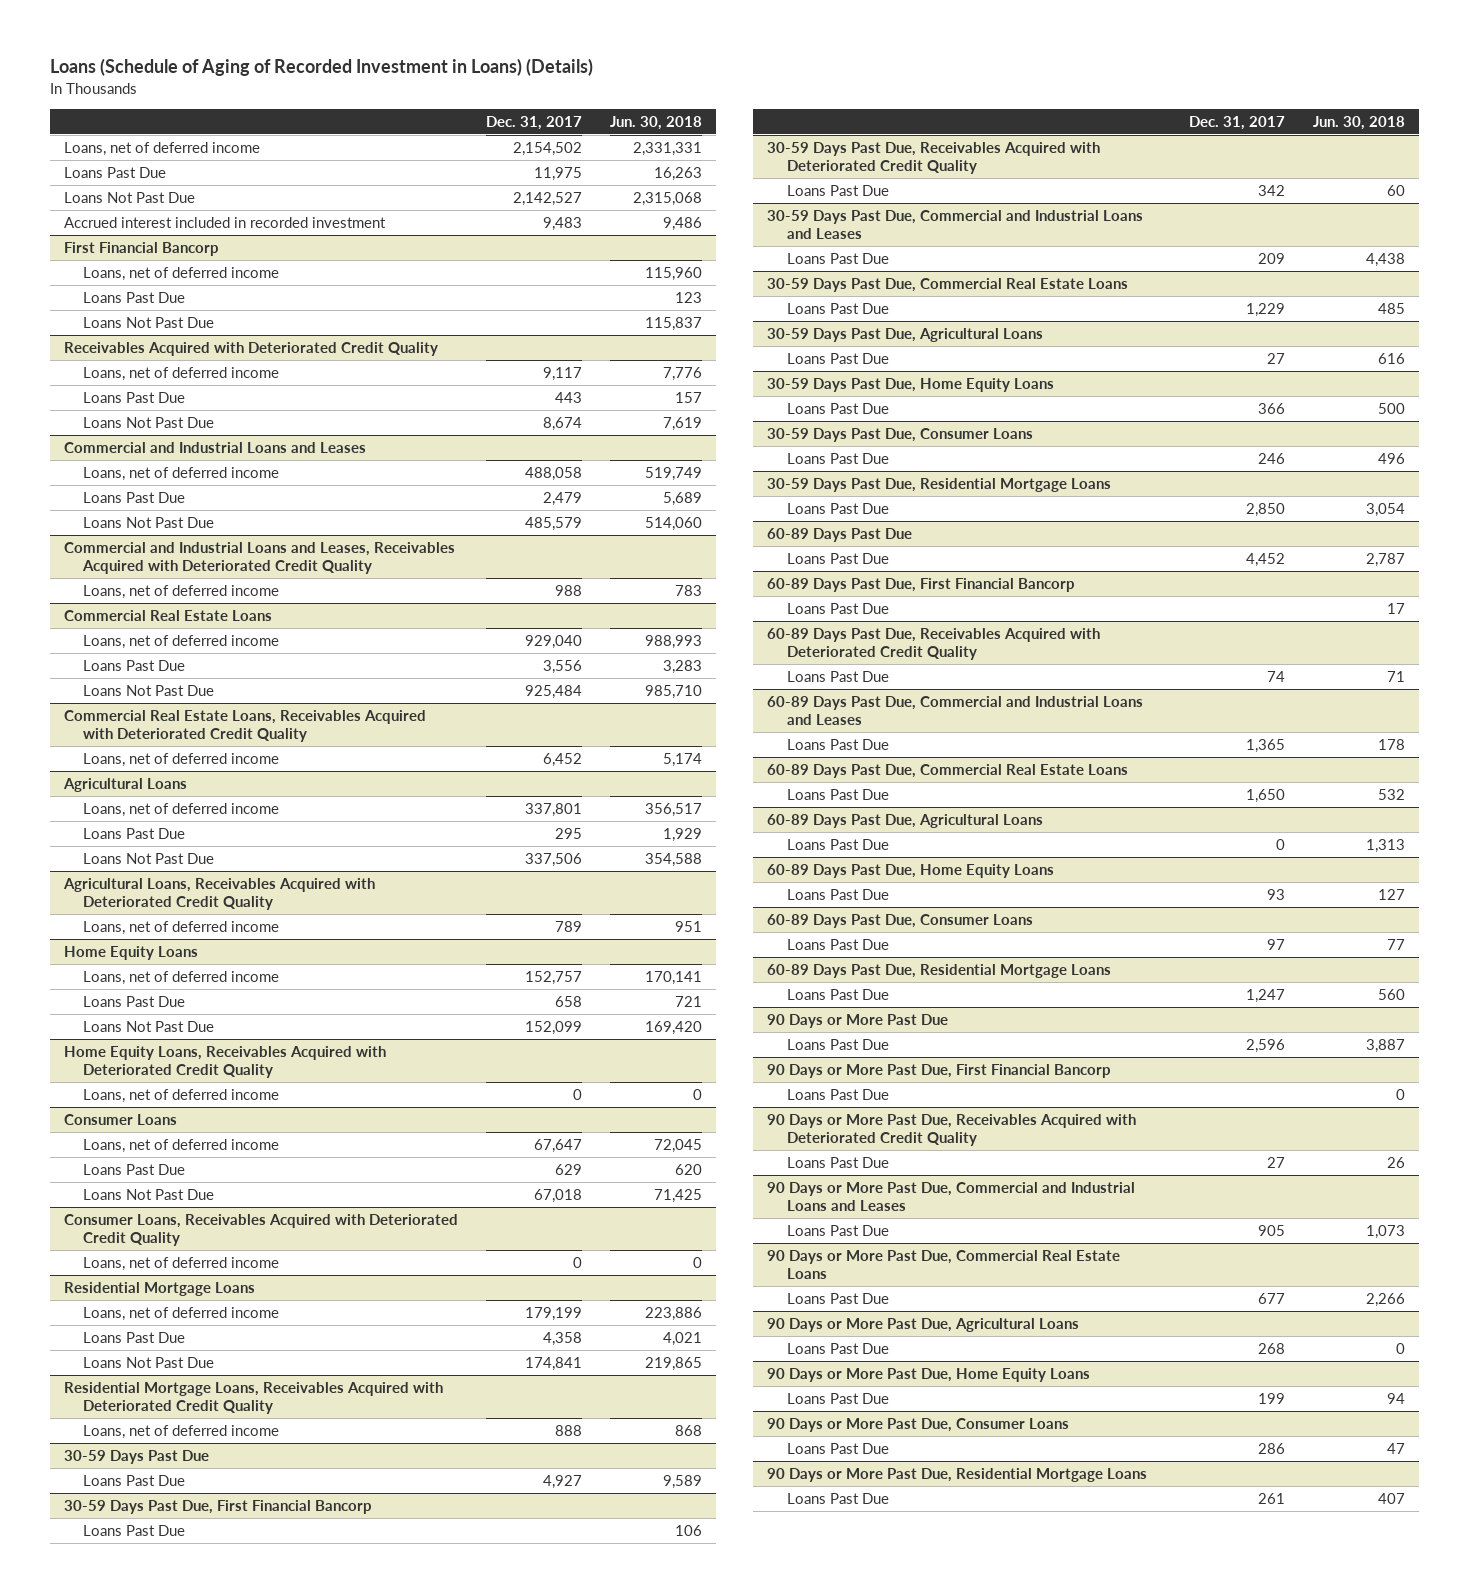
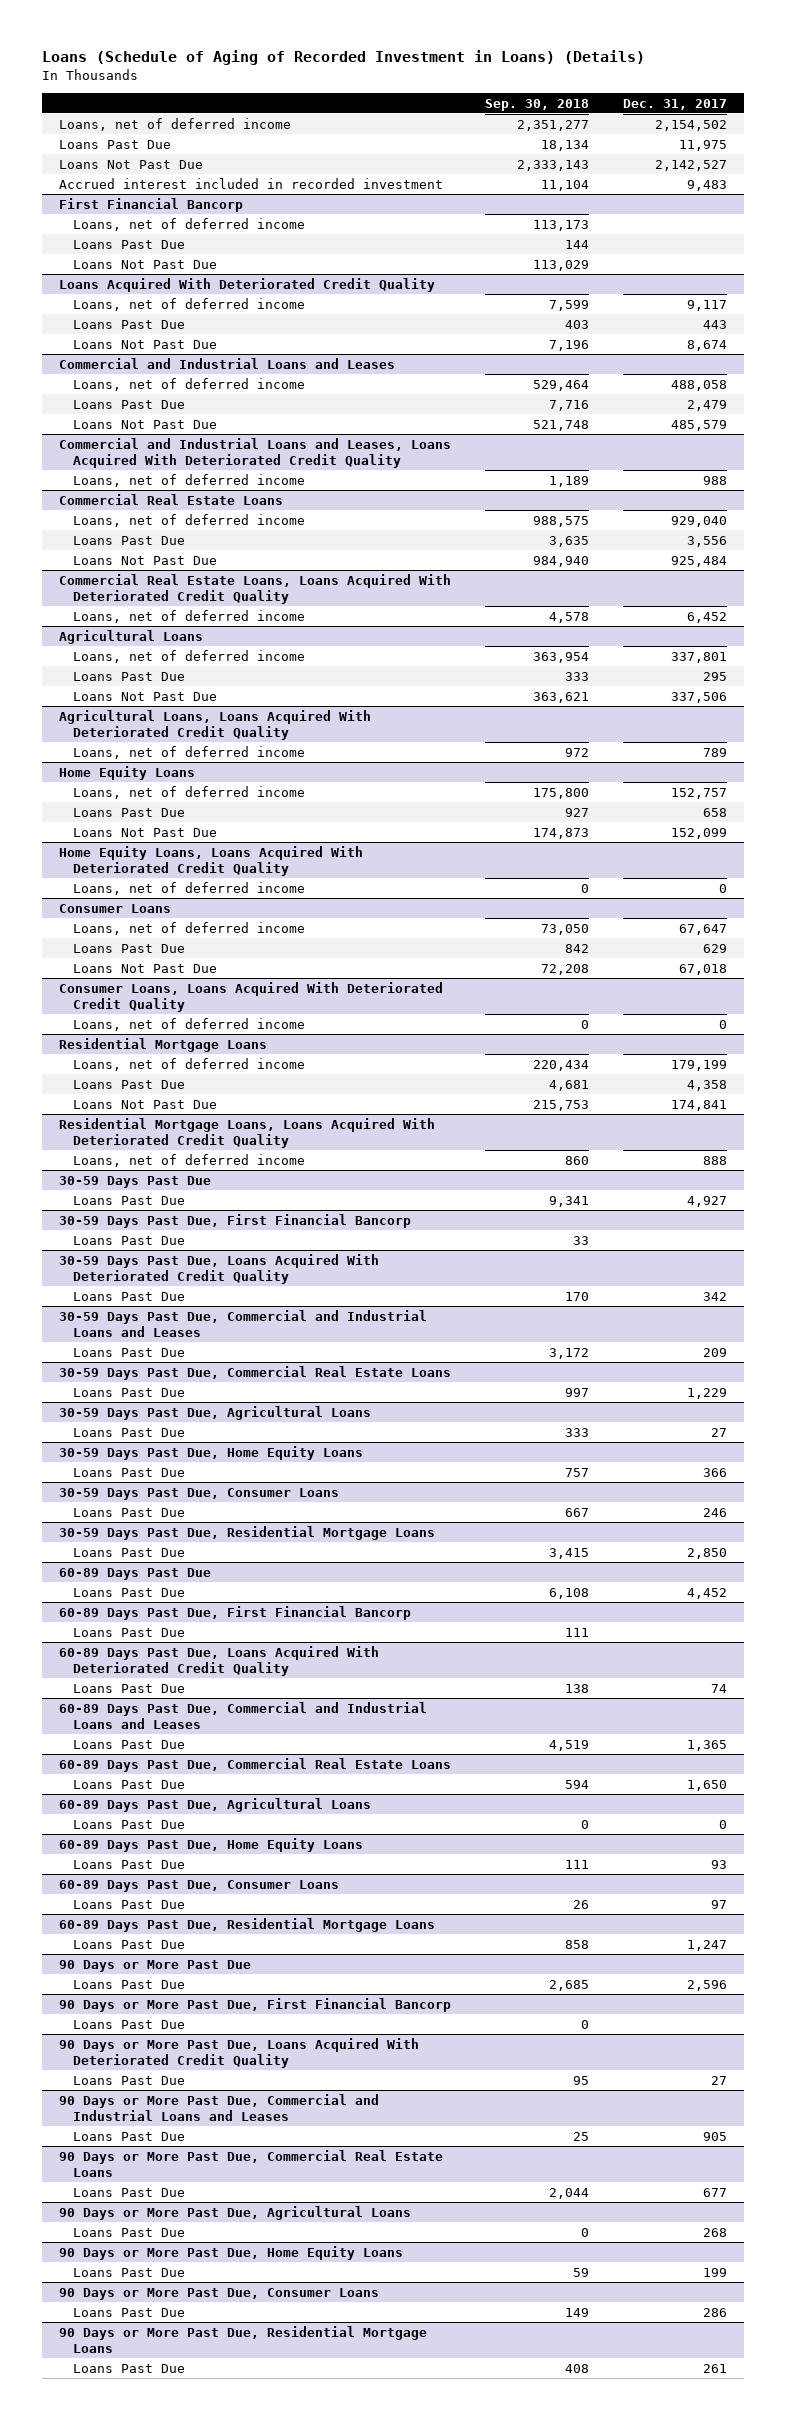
[609,115,702,130] Jun. 30, 2018 -> none
none -> [485,98,590,111] Sep. 30, 2018
[63,341,438,356] Receivables Acquired with Deteriorated Credit Quality -> [59,277,436,292] Loans Acquired With Deteriorated Credit Quality
[63,541,455,574] Commercial and Industrial Loans and Leases, Receivables Acquired with Deteriorated Credit Quality -> [59,437,452,469] Commercial and Industrial Loans and Leases, Loans Acquired With Deteriorated Credit Quality
[63,709,426,742] Commercial Real Estate Loans, Receivables Acquired with Deteriorated Credit Quality -> [59,573,452,605] Commercial Real Estate Loans, Loans Acquired With Deteriorated Credit Quality
[62,877,375,910] Agricultural Loans, Receivables Acquired with Deteriorated Credit Quality -> [59,709,372,741] Agricultural Loans, Loans Acquired With Deteriorated Credit Quality
[63,1045,386,1078] Home Equity Loans, Receivables Acquired with Deteriorated Credit Quality -> [59,845,364,877] Home Equity Loans, Loans Acquired With Deteriorated Credit Quality
[63,1213,458,1246] Consumer Loans, Receivables Acquired with Deteriorated Credit Quality -> [59,981,444,1013] Consumer Loans, Loans Acquired With Deteriorated Credit Quality
[63,1381,443,1414] Residential Mortgage Loans, Receivables Acquired with Deteriorated Credit Quality -> [59,1117,436,1149] Residential Mortgage Loans, Loans Acquired With Deteriorated Credit Quality
[767,141,1101,174] 30-59 Days Past Due, Receivables Acquired with Deteriorated Credit Quality -> [59,1253,380,1285] 30-59 Days Past Due, Loans Acquired With Deteriorated Credit Quality
[767,627,1101,660] 60-89 Days Past Due, Receivables Acquired with Deteriorated Credit Quality -> [59,1645,380,1677] 60-89 Days Past Due, Loans Acquired With Deteriorated Credit Quality
[767,1113,1137,1146] 90 Days or More Past Due, Receivables Acquired with Deteriorated Credit Quality -> [59,2037,420,2069] 90 Days or More Past Due, Loans Acquired With Deteriorated Credit Quality

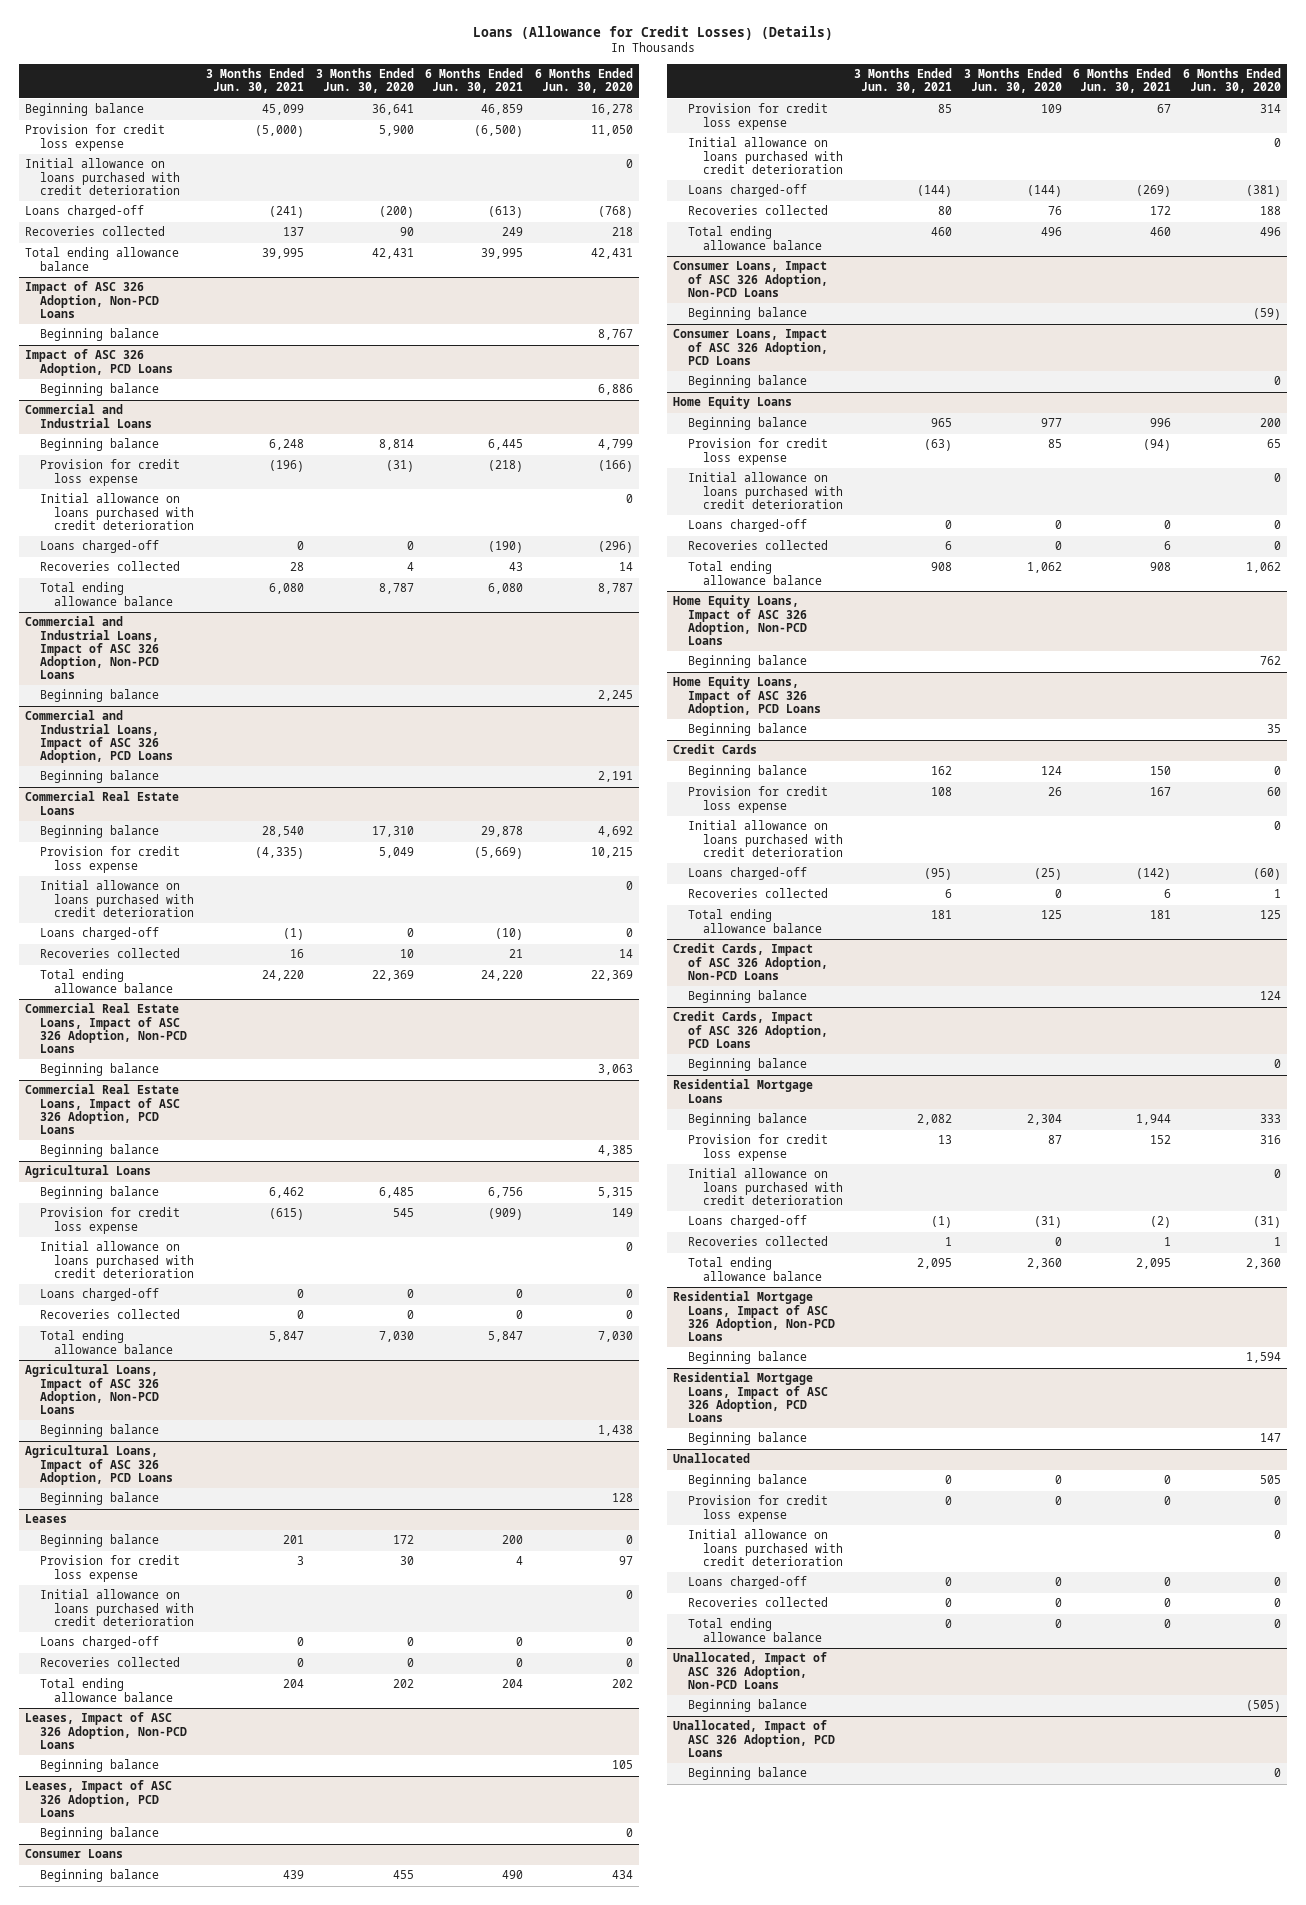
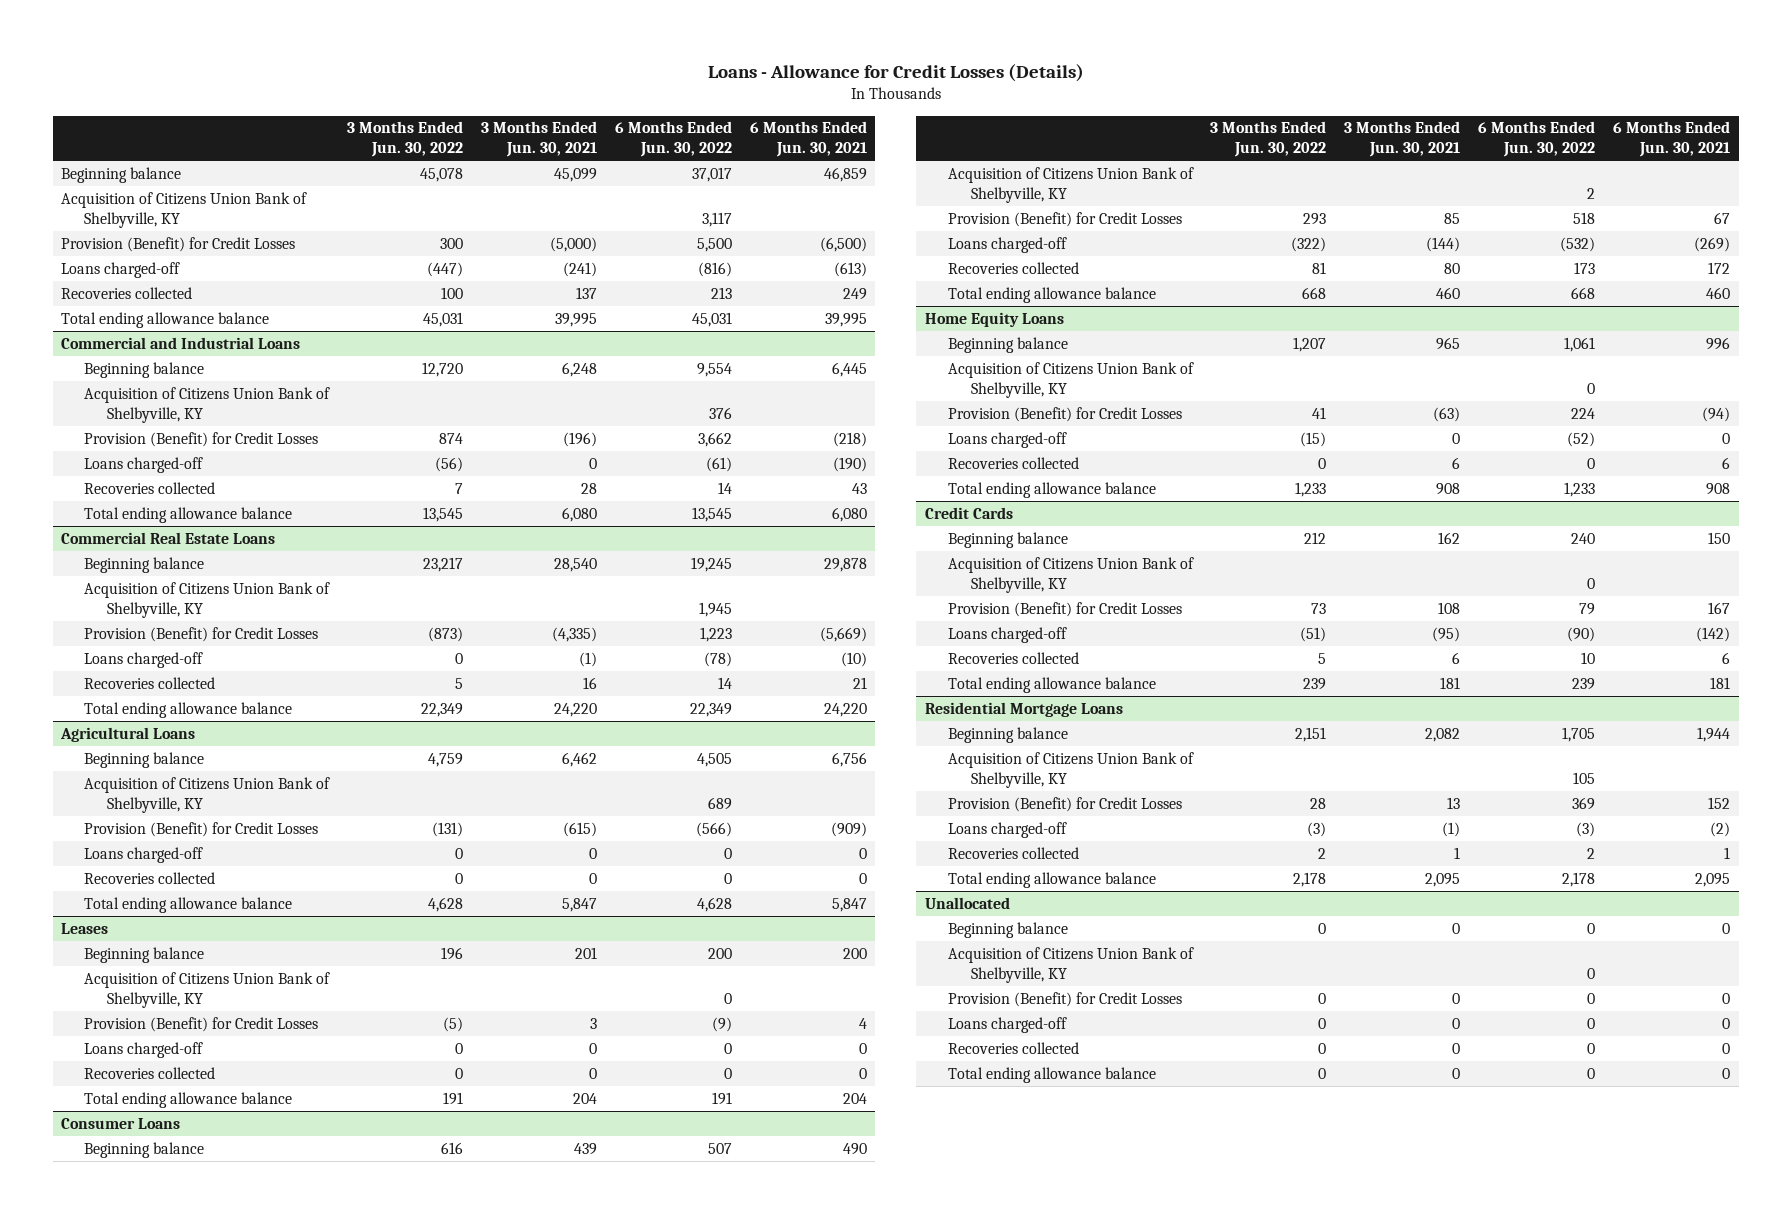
[473,25,834,40] Loans (Allowance for Credit Losses) (Details) -> [707,63,1084,82] Loans - Allowance for Credit Losses (Details)
[315,68,414,94] 3 Months Ended Jun. 30, 2020 -> none
[535,68,634,94] 6 Months Ended Jun. 30, 2020 -> none
none -> [347,121,464,158] 3 Months Ended Jun. 30, 2022
none -> [614,121,732,158] 6 Months Ended Jun. 30, 2022
[25,158,180,195] Initial allowance on loans purchased with credit deterioration -> none
none -> [61,191,308,228] Acquisition of Citizens Union Bank of Shelbyville, KY
[25,124,166,151] Provision for credit loss expense -> [61,236,296,252] Provision (Benefit) for Credit Losses
[25,281,159,318] Impact of ASC 326 Adoption, Non-PCD Loans -> none
[39,328,159,342] Beginning balance -> none
[25,349,173,376] Impact of ASC 326 Adoption, PCD Loans -> none
[39,383,159,397] Beginning balance -> none
[39,493,195,530] Initial allowance on loans purchased with credit deterioration -> none
none -> [84,386,331,423] Acquisition of Citizens Union Bank of Shelbyville, KY
[39,459,180,486] Provision for credit loss expense -> [84,431,319,447] Provision (Benefit) for Credit Losses
[25,616,159,680] Commercial and Industrial Loans, Impact of ASC 326 Adoption, Non-PCD Loans -> none
[39,689,159,703] Beginning balance -> none
[25,710,173,764] Commercial and Industrial Loans, Impact of ASC 326 Adoption, PCD Loans -> none
[39,770,159,784] Beginning balance -> none
[39,880,195,917] Initial allowance on loans purchased with credit deterioration -> none
none -> [84,581,331,618] Acquisition of Citizens Union Bank of Shelbyville, KY
[39,846,180,873] Provision for credit loss expense -> [84,626,319,642] Provision (Benefit) for Credit Losses
[25,1003,187,1054] Commercial Real Estate Loans, Impact of ASC 326 Adoption, Non-PCD Loans -> none
[39,1063,159,1077] Beginning balance -> none
[25,1084,180,1135] Commercial Real Estate Loans, Impact of ASC 326 Adoption, PCD Loans -> none
[39,1144,159,1158] Beginning balance -> none
[39,1241,195,1278] Initial allowance on loans purchased with credit deterioration -> none
none -> [84,776,331,813] Acquisition of Citizens Union Bank of Shelbyville, KY
[39,1207,180,1234] Provision for credit loss expense -> [84,821,319,837] Provision (Benefit) for Credit Losses
[25,1364,159,1415] Agricultural Loans, Impact of ASC 326 Adoption, Non-PCD Loans -> none
[39,1424,159,1438] Beginning balance -> none
[25,1445,173,1485] Agricultural Loans, Impact of ASC 326 Adoption, PCD Loans -> none
[39,1492,159,1506] Beginning balance -> none
[39,1589,195,1626] Initial allowance on loans purchased with credit deterioration -> none
none -> [84,971,331,1008] Acquisition of Citizens Union Bank of Shelbyville, KY
[39,1555,180,1582] Provision for credit loss expense -> [84,1016,319,1032] Provision (Benefit) for Credit Losses
[25,1712,187,1749] Leases, Impact of ASC 326 Adoption, Non-PCD Loans -> none
[39,1759,159,1773] Beginning balance -> none
[25,1780,173,1817] Leases, Impact of ASC 326 Adoption, PCD Loans -> none
[39,1827,159,1841] Beginning balance -> none
[687,137,843,174] Initial allowance on loans purchased with credit deterioration -> none
none -> [947,166,1194,203] Acquisition of Citizens Union Bank of Shelbyville, KY
[687,103,828,130] Provision for credit loss expense -> [947,211,1182,227] Provision (Benefit) for Credit Losses
[673,261,828,297] Consumer Loans, Impact of ASC 326 Adoption, Non-PCD Loans -> none
[687,307,807,321] Beginning balance -> none
[673,329,828,365] Consumer Loans, Impact of ASC 326 Adoption, PCD Loans -> none
[687,375,807,389] Beginning balance -> none
[687,472,843,509] Initial allowance on loans purchased with credit deterioration -> none
none -> [947,361,1194,398] Acquisition of Citizens Union Bank of Shelbyville, KY
[687,438,828,465] Provision for credit loss expense -> [947,406,1182,422] Provision (Benefit) for Credit Losses
[673,595,807,646] Home Equity Loans, Impact of ASC 326 Adoption, Non-PCD Loans -> none
[687,655,807,669] Beginning balance -> none
[673,676,821,716] Home Equity Loans, Impact of ASC 326 Adoption, PCD Loans -> none
[687,723,807,737] Beginning balance -> none
[687,820,843,857] Initial allowance on loans purchased with credit deterioration -> none
none -> [947,556,1194,593] Acquisition of Citizens Union Bank of Shelbyville, KY
[687,786,828,813] Provision for credit loss expense -> [947,601,1182,617] Provision (Benefit) for Credit Losses
[673,943,828,980] Credit Cards, Impact of ASC 326 Adoption, Non-PCD Loans -> none
[687,990,807,1004] Beginning balance -> none
[673,1011,828,1048] Credit Cards, Impact of ASC 326 Adoption, PCD Loans -> none
[687,1058,807,1072] Beginning balance -> none
[687,1168,843,1205] Initial allowance on loans purchased with credit deterioration -> none
none -> [947,751,1194,788] Acquisition of Citizens Union Bank of Shelbyville, KY
[687,1134,828,1161] Provision for credit loss expense -> [947,796,1182,812] Provision (Benefit) for Credit Losses
[673,1291,835,1342] Residential Mortgage Loans, Impact of ASC 326 Adoption, Non-PCD Loans -> none
[687,1351,807,1365] Beginning balance -> none
[673,1372,828,1423] Residential Mortgage Loans, Impact of ASC 326 Adoption, PCD Loans -> none
[687,1432,807,1446] Beginning balance -> none
[687,1529,843,1566] Initial allowance on loans purchased with credit deterioration -> none
none -> [947,946,1194,983] Acquisition of Citizens Union Bank of Shelbyville, KY
[687,1495,828,1522] Provision for credit loss expense -> [947,991,1182,1007] Provision (Benefit) for Credit Losses
[673,1652,828,1689] Unallocated, Impact of ASC 326 Adoption, Non-PCD Loans -> none
[687,1699,807,1713] Beginning balance -> none
[673,1720,835,1757] Unallocated, Impact of ASC 326 Adoption, PCD Loans -> none
[687,1767,807,1781] Beginning balance -> none

